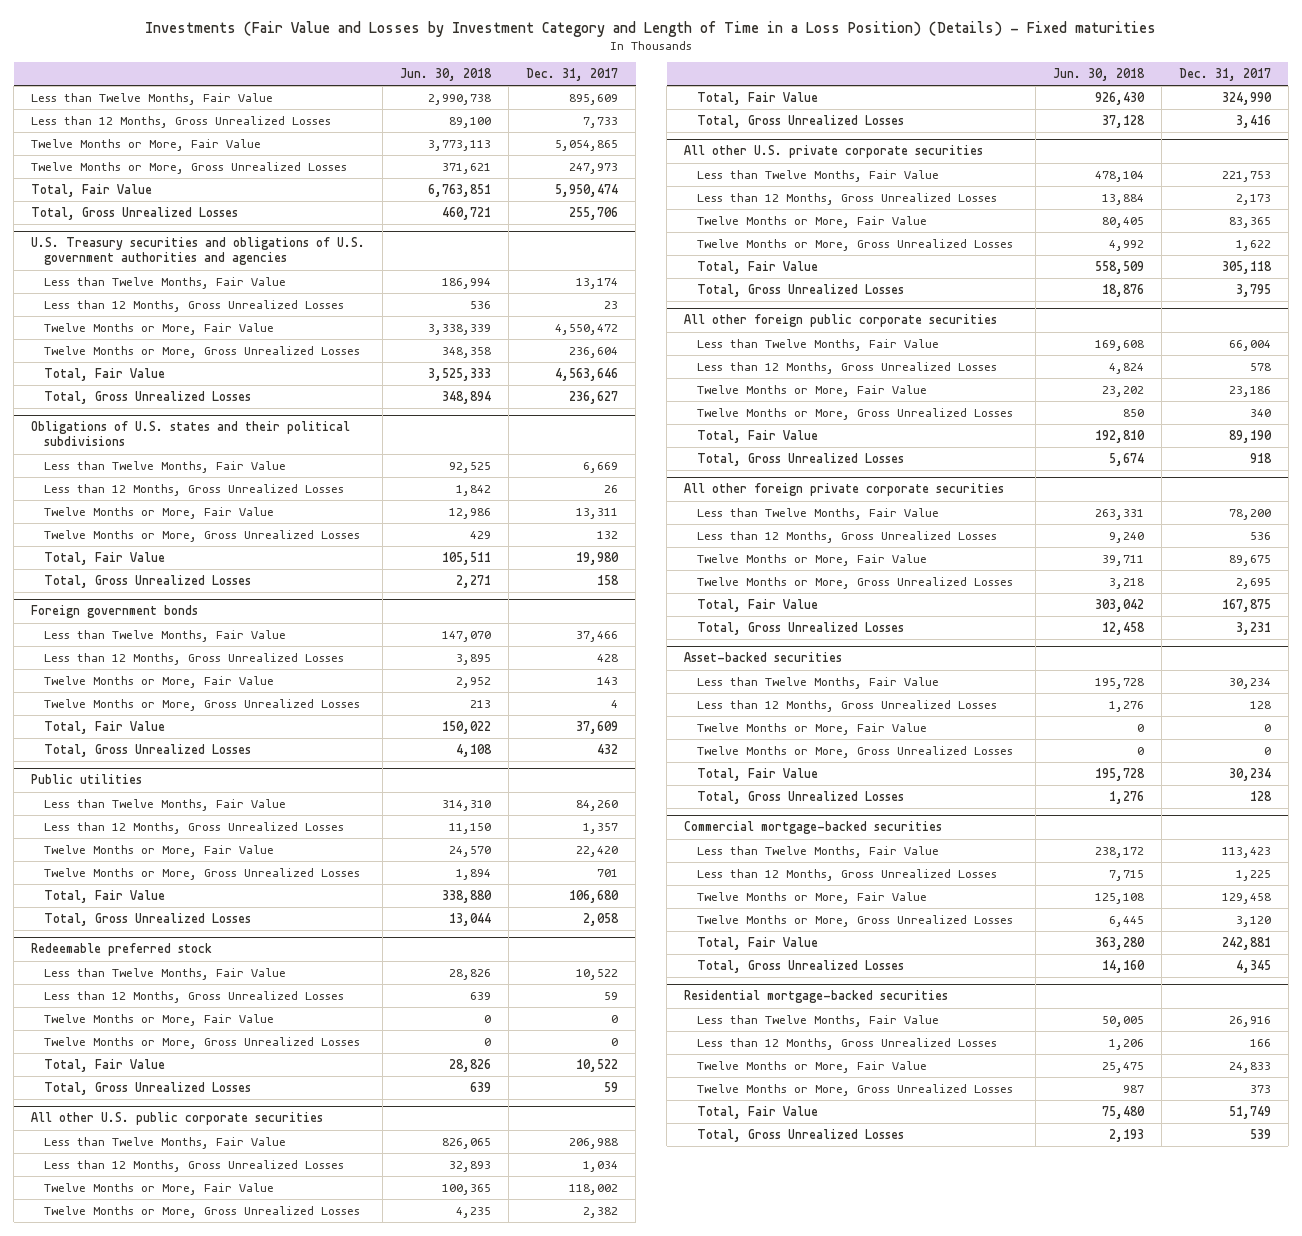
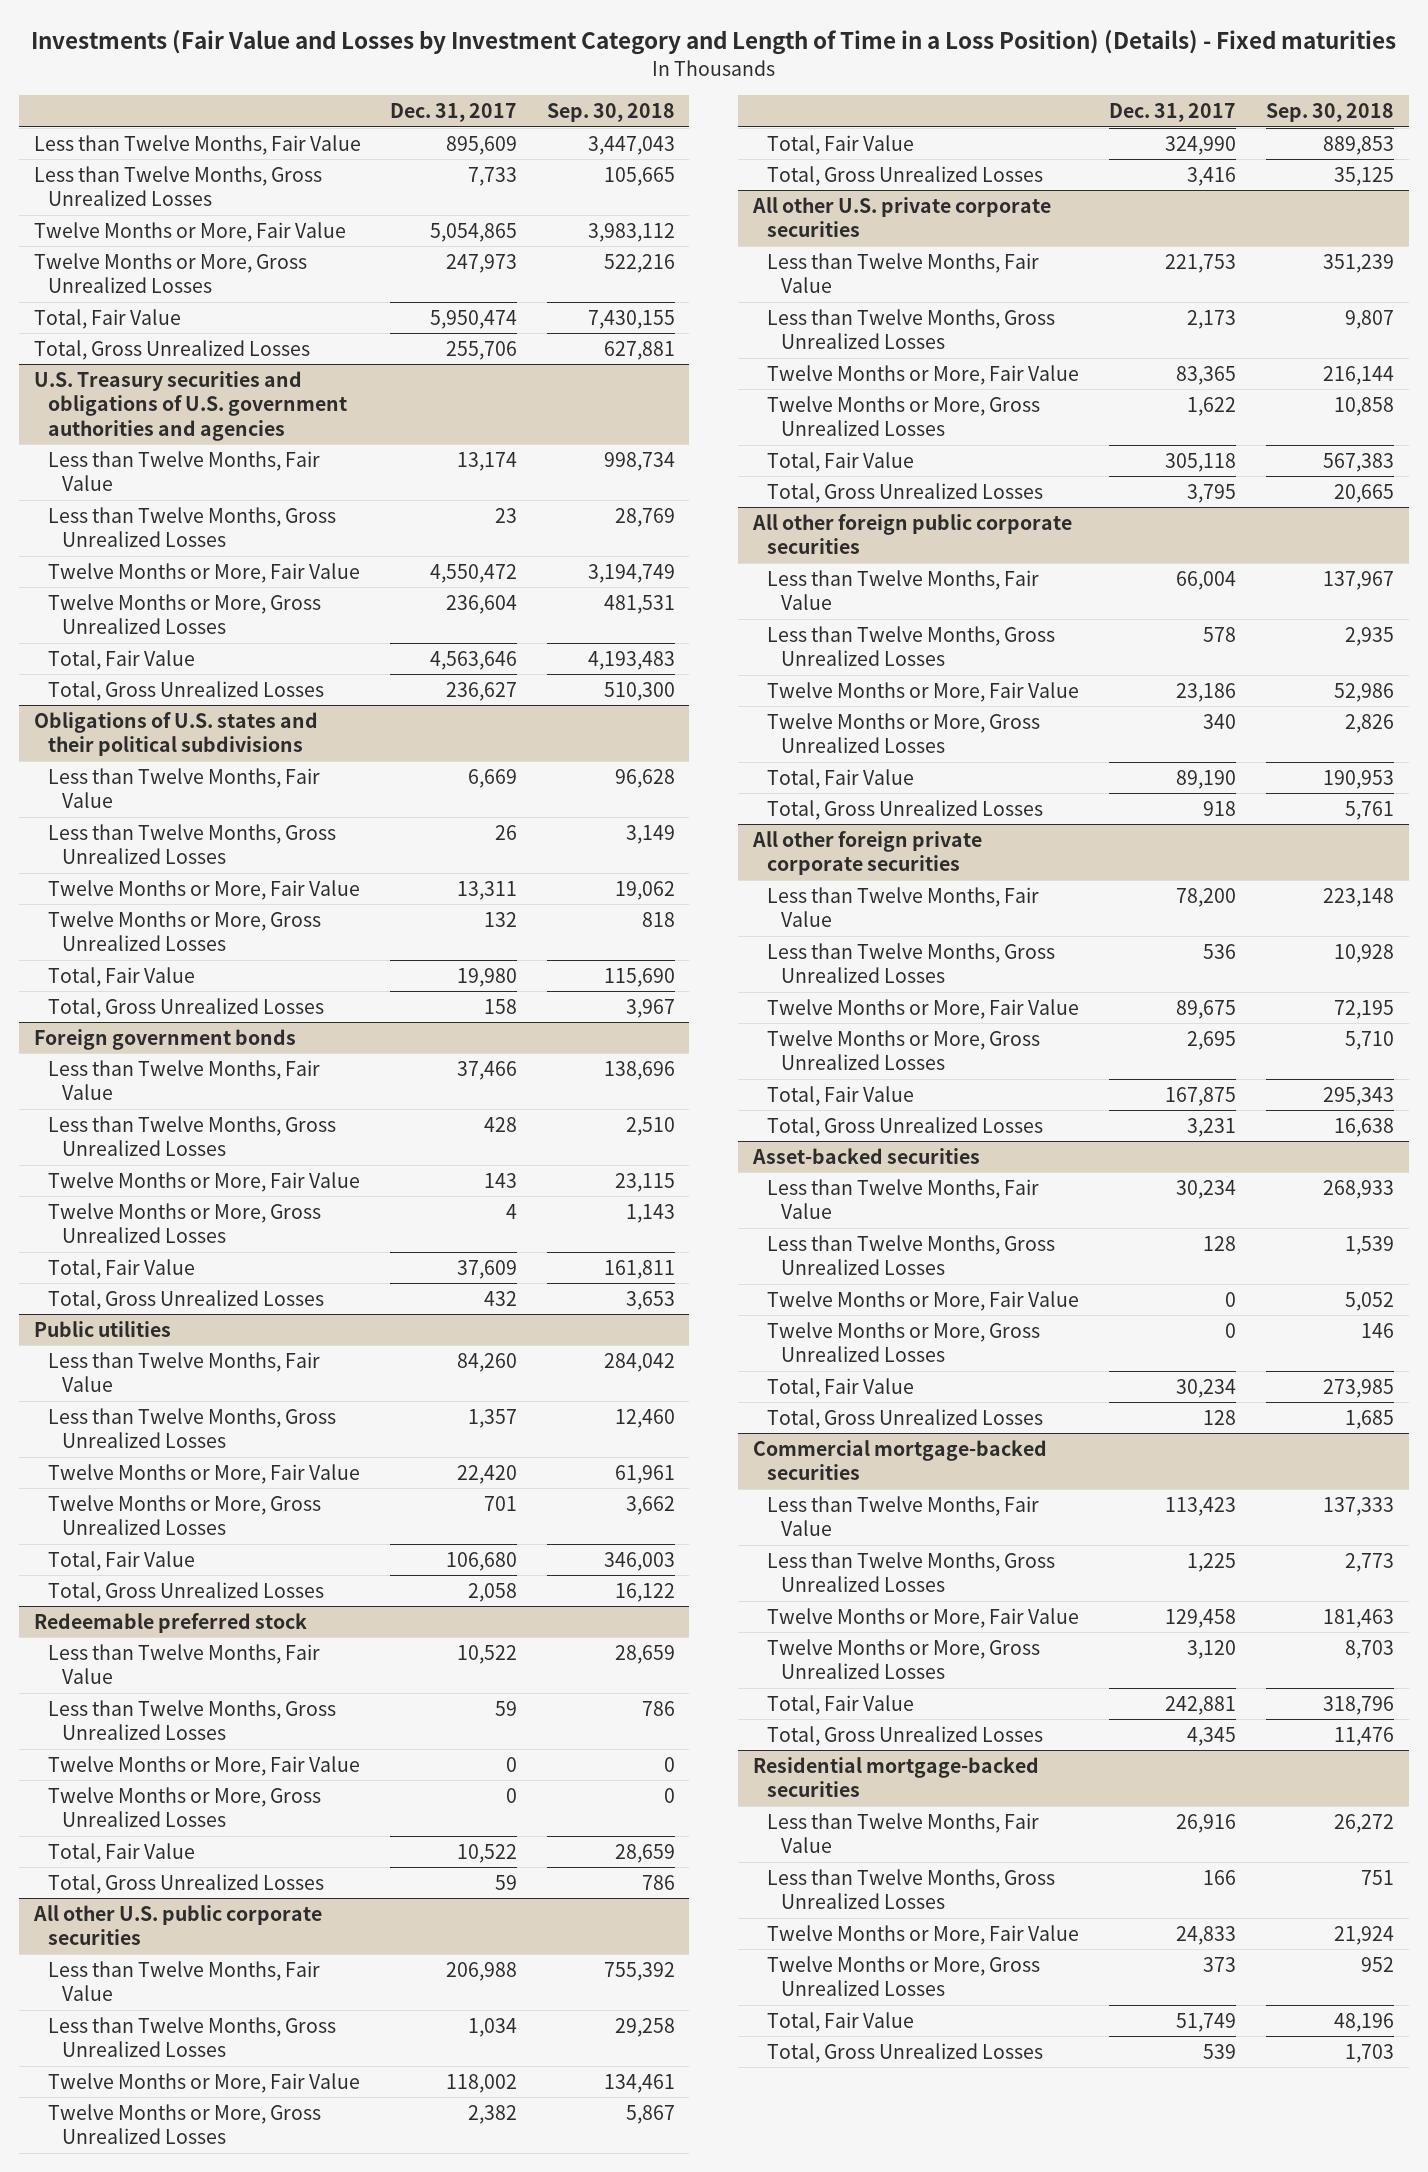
[400,68,493,82] Jun. 30, 2018 -> none
none -> [546,102,675,122] Sep. 30, 2018
[31,115,332,128] Less than 12 Months, Gross Unrealized Losses -> [33,165,322,207] Less than Twelve Months, Gross Unrealized Losses
[44,299,345,312] Less than 12 Months, Gross Unrealized Losses -> [47,506,336,548] Less than Twelve Months, Gross Unrealized Losses
[44,483,345,496] Less than 12 Months, Gross Unrealized Losses -> [47,823,336,865] Less than Twelve Months, Gross Unrealized Losses
[44,652,345,665] Less than 12 Months, Gross Unrealized Losses -> [47,1115,336,1157] Less than Twelve Months, Gross Unrealized Losses
[44,821,345,834] Less than 12 Months, Gross Unrealized Losses -> [47,1407,336,1449] Less than Twelve Months, Gross Unrealized Losses
[44,990,345,1003] Less than 12 Months, Gross Unrealized Losses -> [47,1699,336,1741] Less than Twelve Months, Gross Unrealized Losses
[44,1159,345,1172] Less than 12 Months, Gross Unrealized Losses -> [47,2016,336,2058] Less than Twelve Months, Gross Unrealized Losses
[697,192,998,205] Less than 12 Months, Gross Unrealized Losses -> [767,308,1056,350] Less than Twelve Months, Gross Unrealized Losses
[697,361,998,374] Less than 12 Months, Gross Unrealized Losses -> [767,625,1056,667] Less than Twelve Months, Gross Unrealized Losses
[697,530,998,543] Less than 12 Months, Gross Unrealized Losses -> [767,942,1056,984] Less than Twelve Months, Gross Unrealized Losses
[697,699,998,712] Less than 12 Months, Gross Unrealized Losses -> [767,1234,1056,1276] Less than Twelve Months, Gross Unrealized Losses
[697,868,998,881] Less than 12 Months, Gross Unrealized Losses -> [767,1551,1056,1593] Less than Twelve Months, Gross Unrealized Losses
[697,1037,998,1050] Less than 12 Months, Gross Unrealized Losses -> [767,1868,1056,1910] Less than Twelve Months, Gross Unrealized Losses

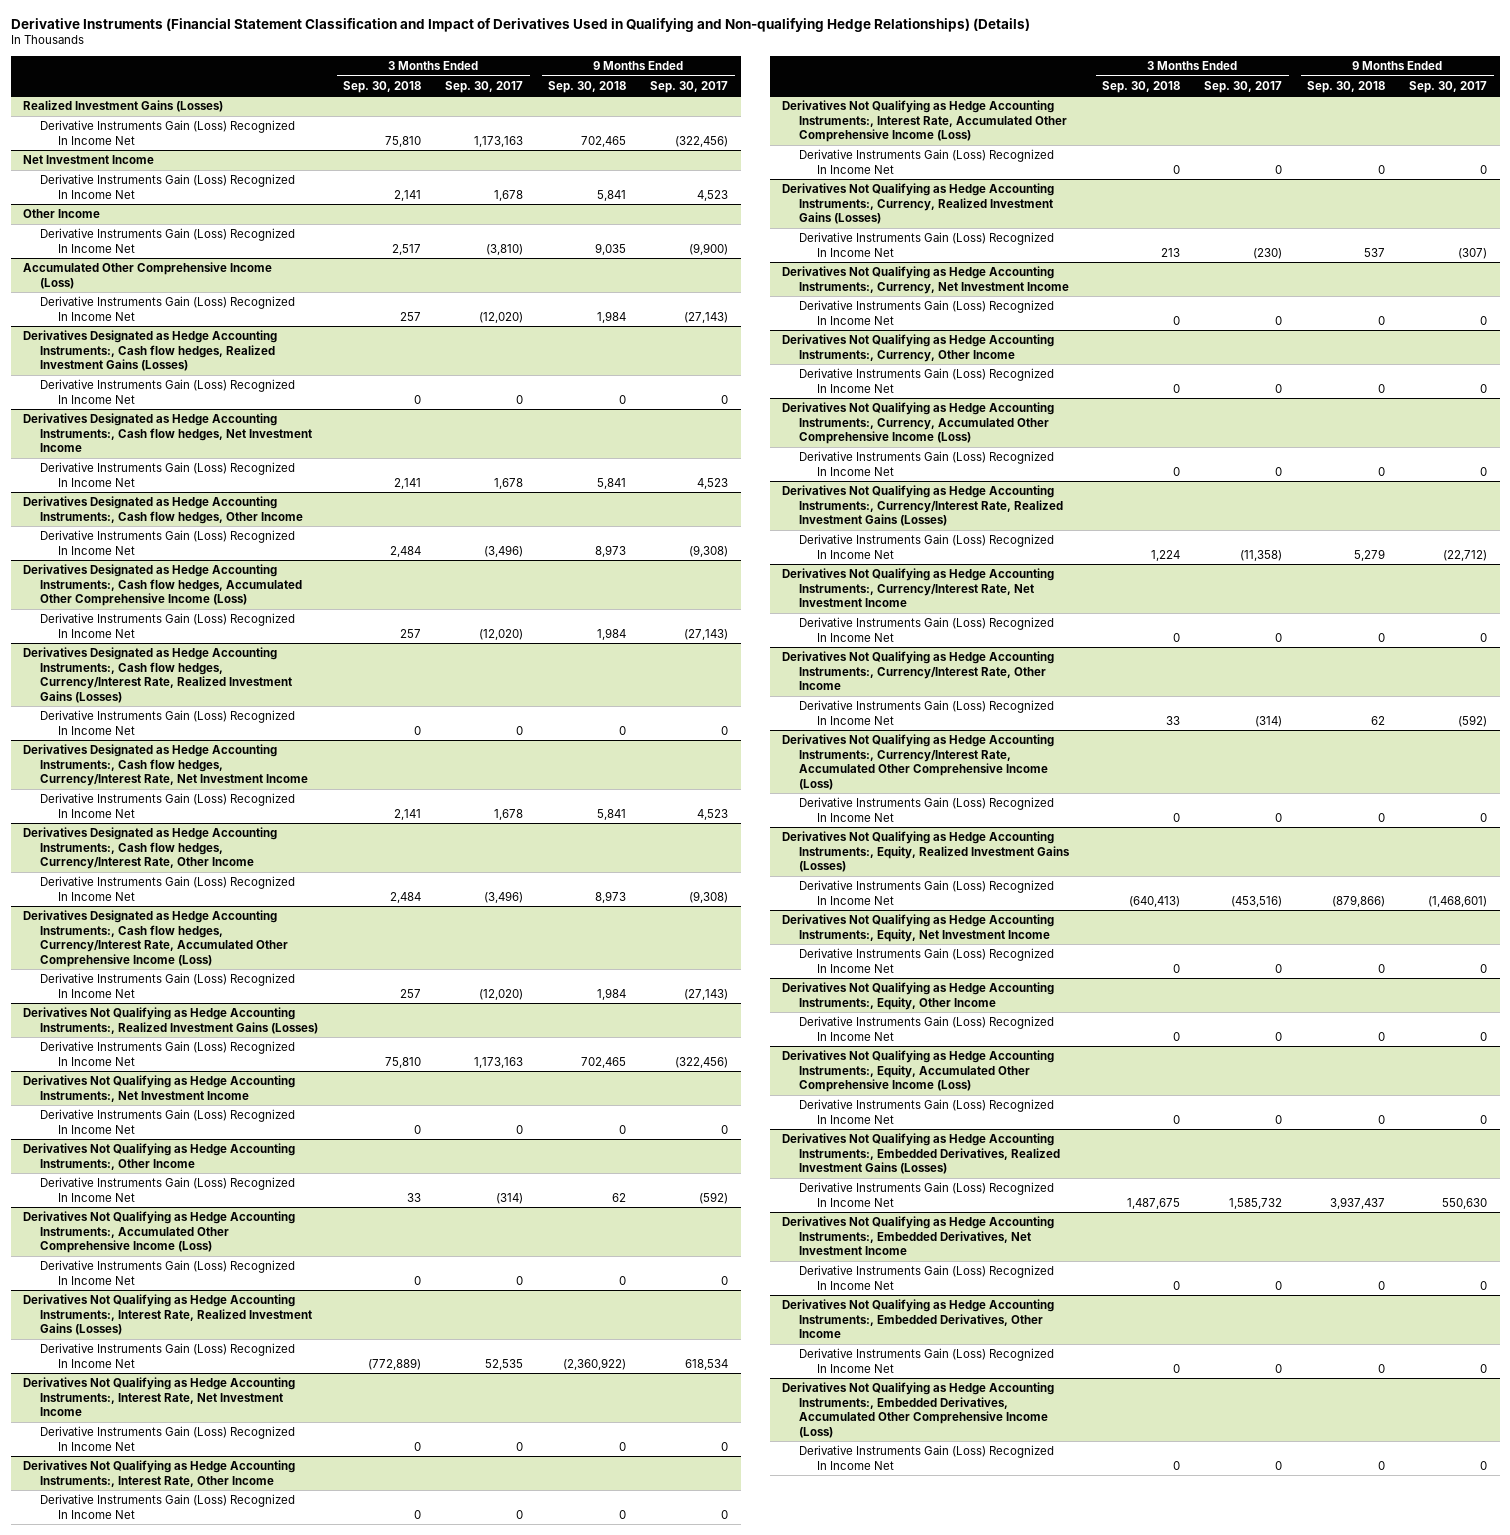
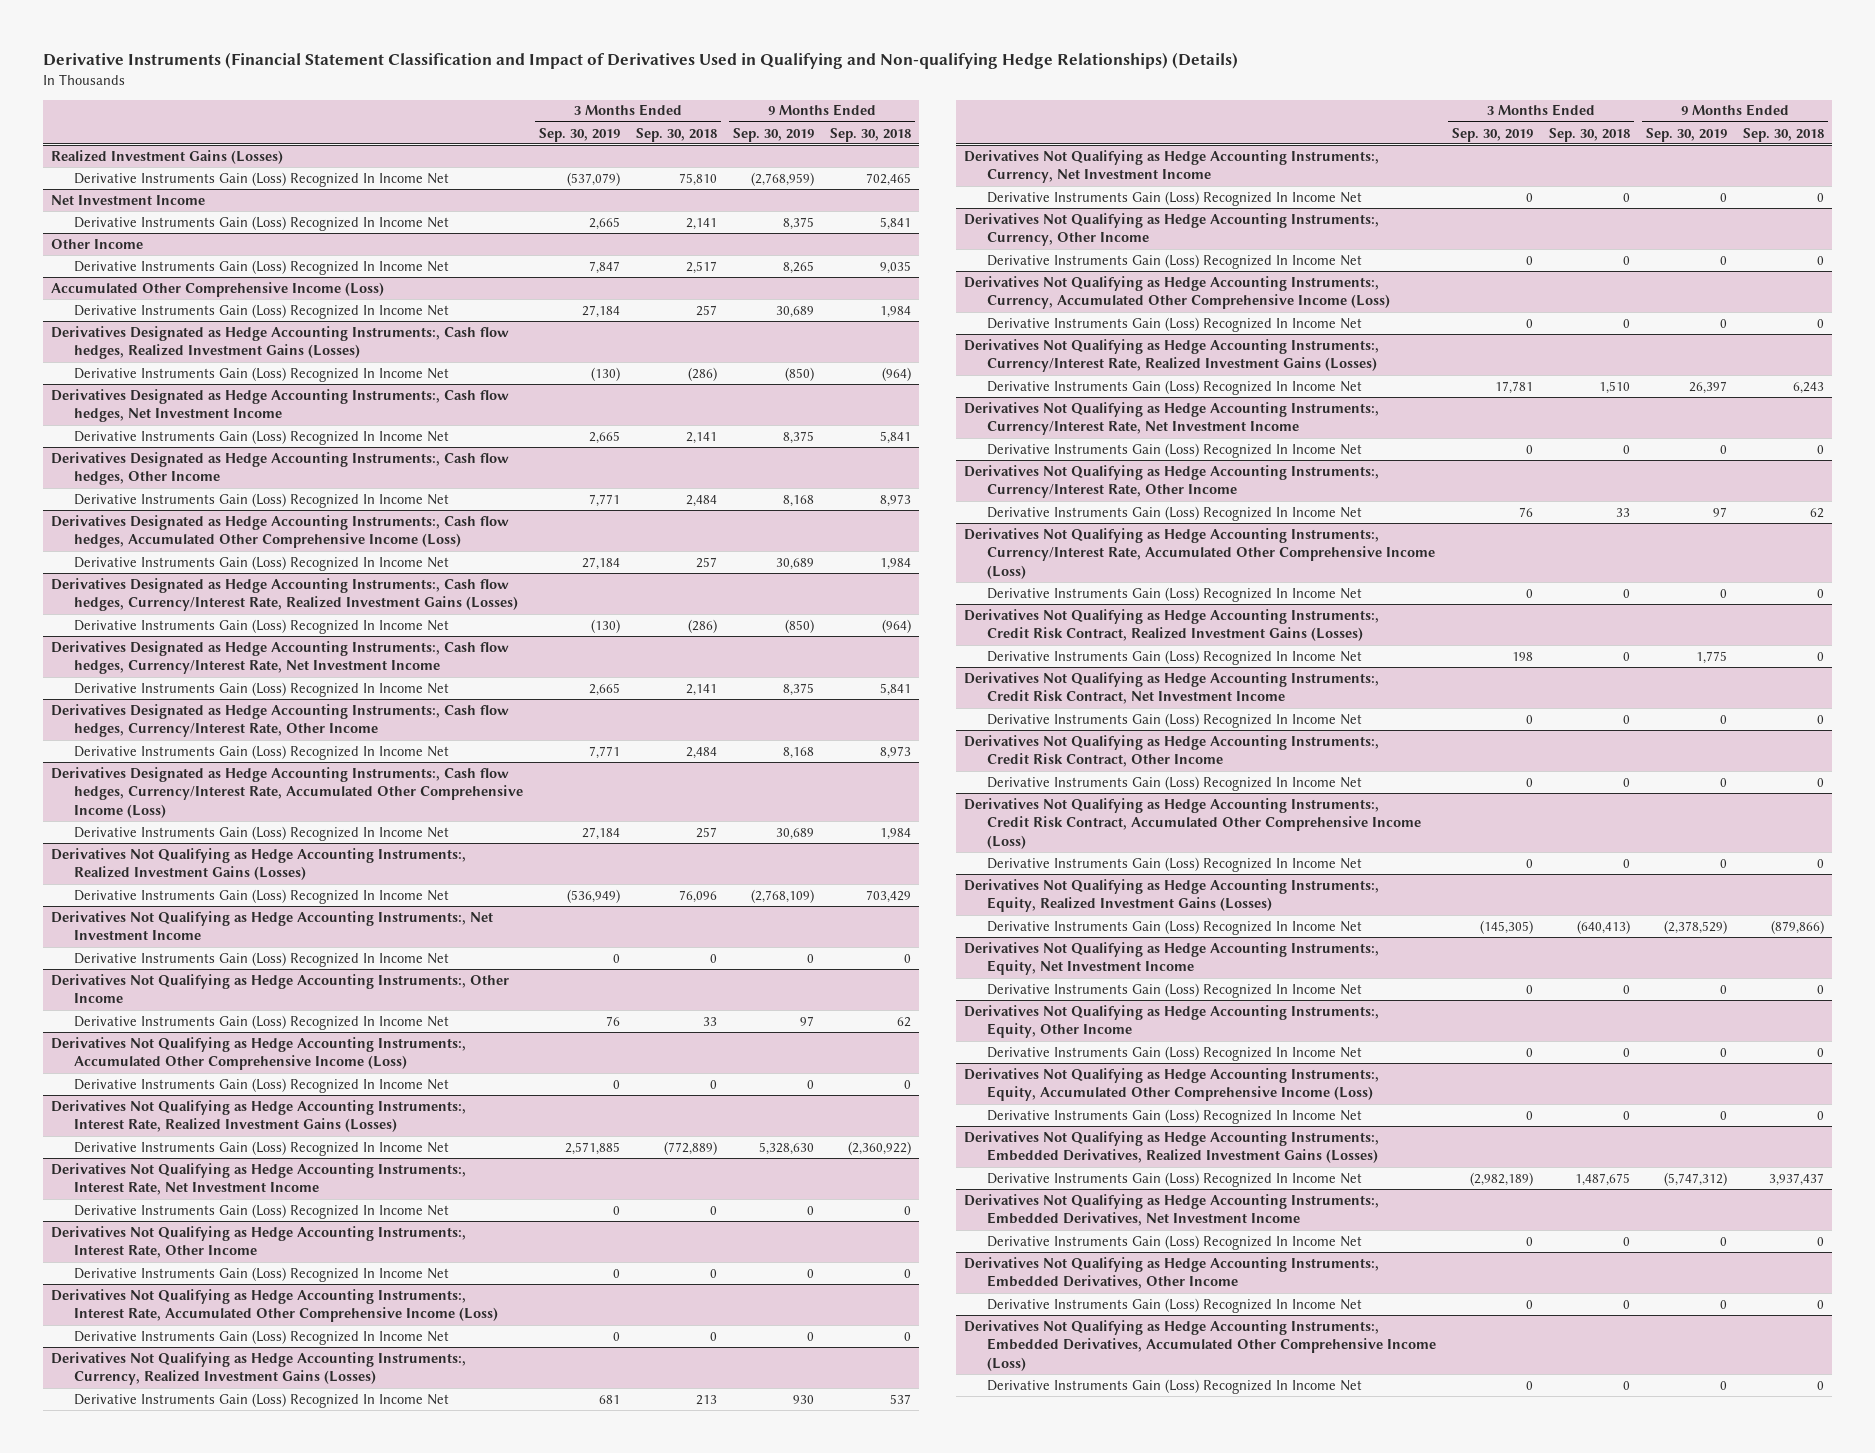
[445,80,524,93] Sep. 30, 2017 -> none
[650,80,729,93] Sep. 30, 2017 -> none
none -> [538,127,620,142] Sep. 30, 2019
none -> [732,127,814,142] Sep. 30, 2019
[413,394,421,404] 0 -> [687,366,717,381] (286)
[618,394,626,404] 0 -> [882,366,912,381] (964)
[413,725,421,735] 0 -> [687,618,717,633] (286)
[618,725,626,735] 0 -> [882,618,912,633] (964)
[384,1056,421,1068] 75,810 -> [678,889,717,903] 76,096
[580,1056,626,1068] 702,465 -> [866,889,912,903] 703,429
[1150,549,1180,561] 1,224 -> [1598,380,1630,394] 1,510
[1353,548,1385,561] 5,279 -> [1793,381,1825,394] 6,243
none -> [963,608,1379,642] Derivatives Not Qualifying as Hedge Accounting Instruments:, Credit Risk Contract, Realized Investment Gains (Losses)
none -> [986,649,1362,665] Derivative Instruments Gain (Loss) Recognized In Income Net
none -> [963,671,1379,705] Derivatives Not Qualifying as Hedge Accounting Instruments:, Credit Risk Contract, Net Investment Income
none -> [986,712,1362,728] Derivative Instruments Gain (Loss) Recognized In Income Net
none -> [963,734,1379,768] Derivatives Not Qualifying as Hedge Accounting Instruments:, Credit Risk Contract, Other Income
none -> [986,775,1362,791] Derivative Instruments Gain (Loss) Recognized In Income Net
none -> [963,797,1421,849] Derivatives Not Qualifying as Hedge Accounting Instruments:, Credit Risk Contract, Accumulated Other Comprehensive Income (Loss)
none -> [986,856,1362,872] Derivative Instruments Gain (Loss) Recognized In Income Net

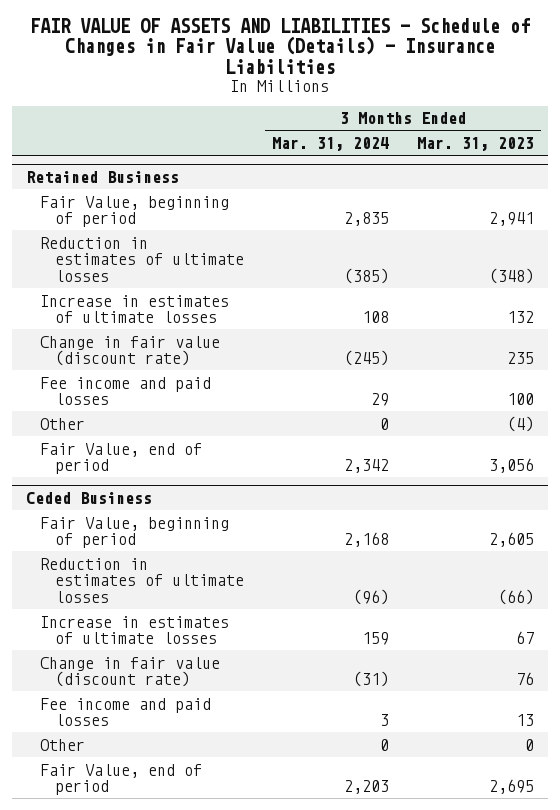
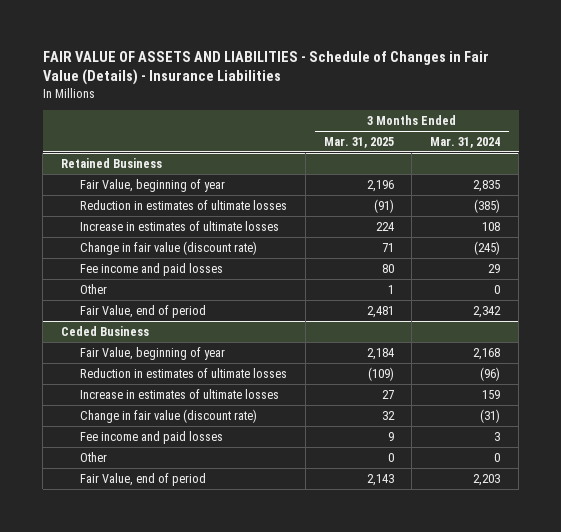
[416,136,534,151] Mar. 31, 2023 -> none
none -> [323,136,394,148] Mar. 31, 2025
[40,195,230,228] Fair Value, beginning of period -> [80,178,226,192] Fair Value, beginning of year
[40,516,230,549] Fair Value, beginning of period -> [80,346,226,360] Fair Value, beginning of year

